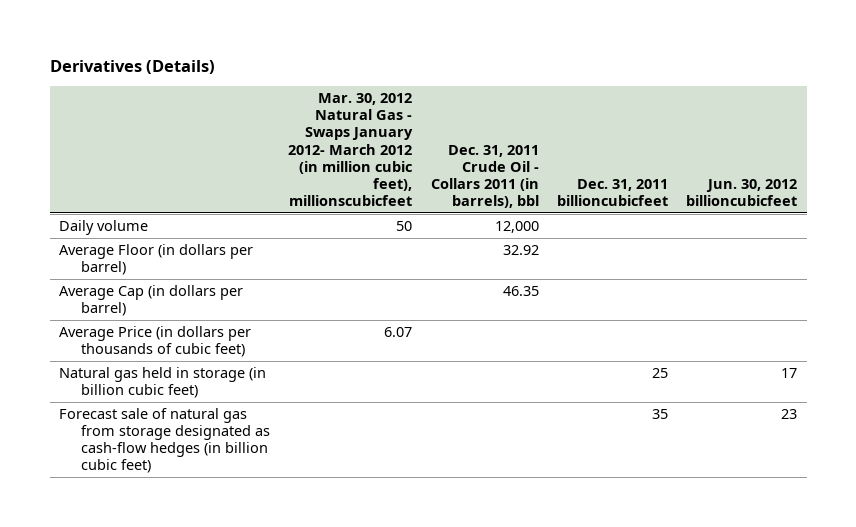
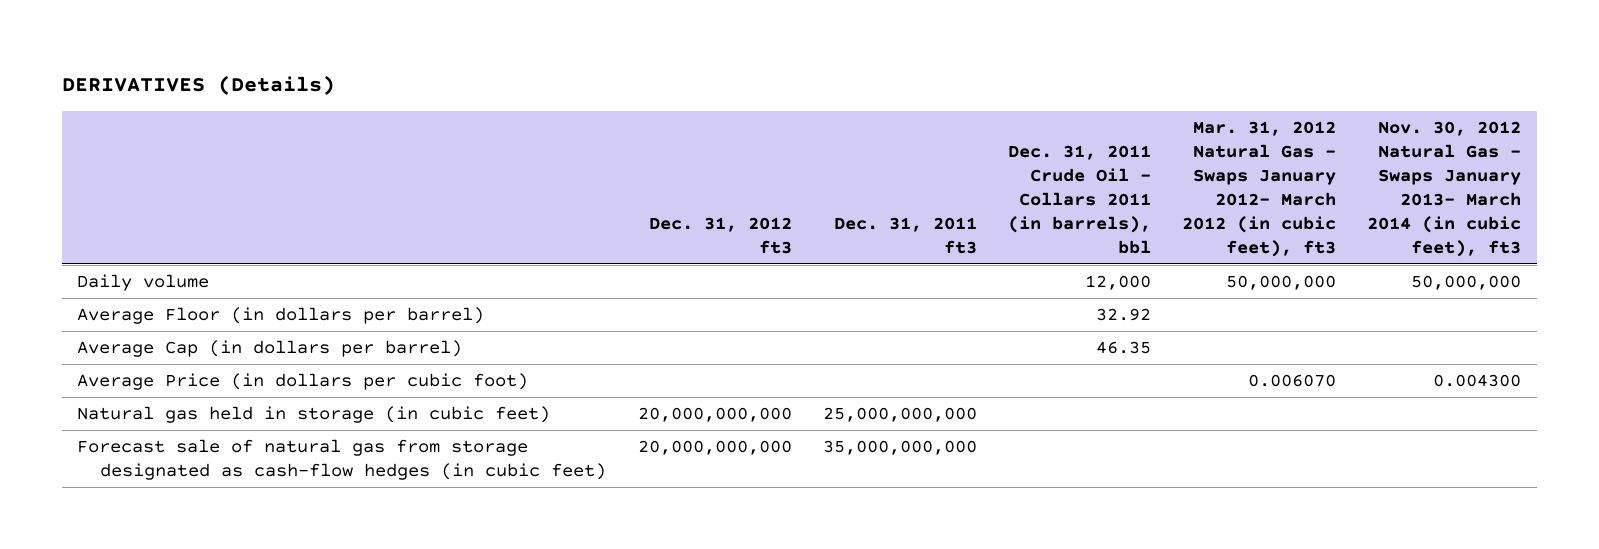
[49,59,215,74] Derivatives (Details) -> [61,75,335,96] DERIVATIVES (Details)
[288,93,414,207] Mar. 30, 2012 Natural Gas - Swaps January 2012- March 2012 (in million cubic feet), millionscubicfeet -> none
[556,178,668,207] Dec. 31, 2011 billioncubicfeet -> none
[686,178,798,207] Jun. 30, 2012 billioncubicfeet -> none
none -> [648,217,792,255] Dec. 31, 2012 ft3
none -> [833,217,977,255] Dec. 31, 2011 ft3
none -> [1182,120,1337,258] Mar. 31, 2012 Natural Gas - Swaps January 2012- March 2012 (in cubic feet), ft3
none -> [1367,120,1522,258] Nov. 30, 2012 Natural Gas - Swaps January 2013- March 2014 (in cubic feet), ft3
[58,325,251,358] Average Price (in dollars per thousands of cubic feet) -> [77,372,529,390] Average Price (in dollars per cubic foot)
[58,366,266,399] Natural gas held in storage (in billion cubic feet) -> [77,405,551,423] Natural gas held in storage (in cubic feet)
[58,407,270,474] Forecast sale of natural gas from storage designated as cash-flow hedges (in billion cubic feet) -> [77,438,607,481] Forecast sale of natural gas from storage designated as cash-flow hedges (in cubic feet)

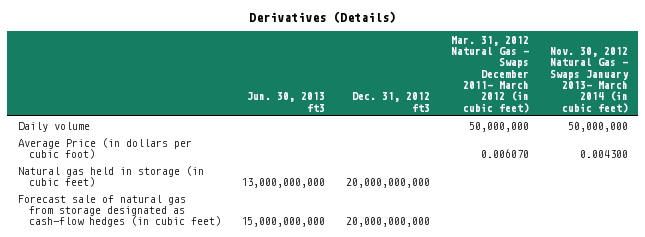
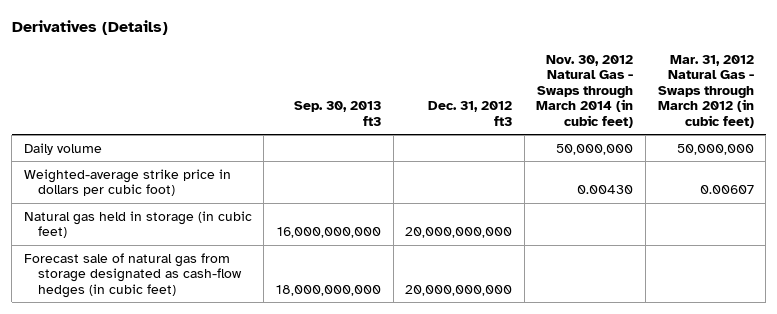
[247,92,326,112] Jun. 30, 2013 ft3 -> none
[450,35,529,113] Mar. 31, 2012 Natural Gas - Swaps December 2011- March 2012 (in cubic feet) -> none
[549,47,629,113] Nov. 30, 2012 Natural Gas - Swaps January 2013- March 2014 (in cubic feet) -> none
none -> [293,101,381,126] Sep. 30, 2013 ft3
none -> [536,54,634,128] Nov. 30, 2012 Natural Gas - Swaps through March 2014 (in cubic feet)
none -> [657,54,754,128] Mar. 31, 2012 Natural Gas - Swaps through March 2012 (in cubic feet)
[17,137,192,160] Average Price (in dollars per cubic foot) -> [23,168,231,197] Weighted-average strike price in dollars per cubic foot)

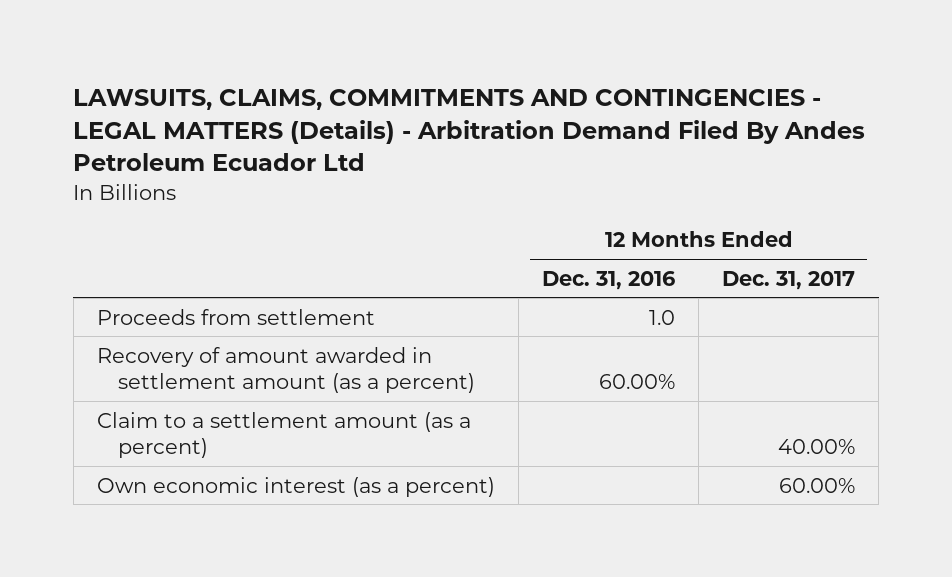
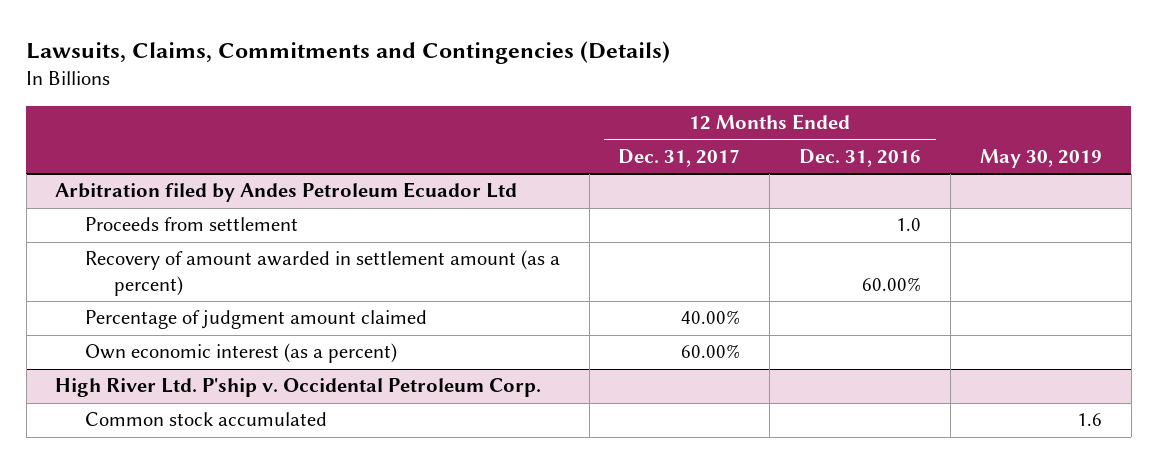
[73,88,866,172] LAWSUITS, CLAIMS, COMMITMENTS AND CONTINGENCIES - LEGAL MATTERS (Details) - Arbitration Demand Filed By Andes Petroleum Ecuador Ltd -> [26,40,671,64] Lawsuits, Claims, Commitments and Contingencies (Details)
none -> [979,149,1102,169] May 30, 2019
none -> [55,182,518,203] Arbitration filed by Andes Petroleum Ecuador Ltd
[96,411,471,459] Claim to a settlement amount (as a percent) -> [84,310,427,330] Percentage of judgment amount claimed
none -> [55,378,542,398] High River Ltd. P'ship v. Occidental Petroleum Corp.
none -> [84,412,327,427] Common stock accumulated

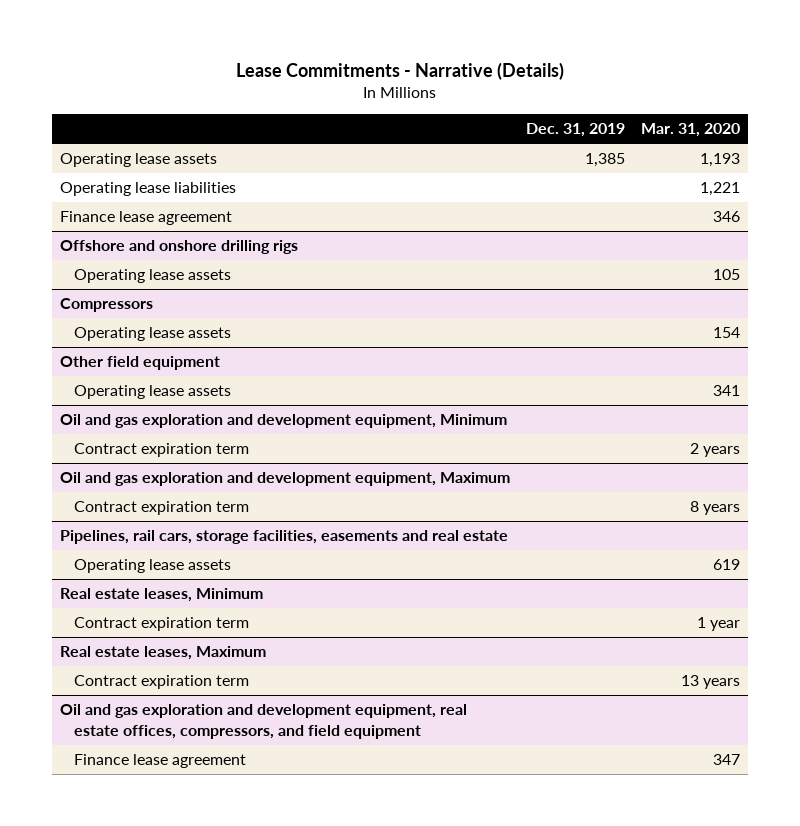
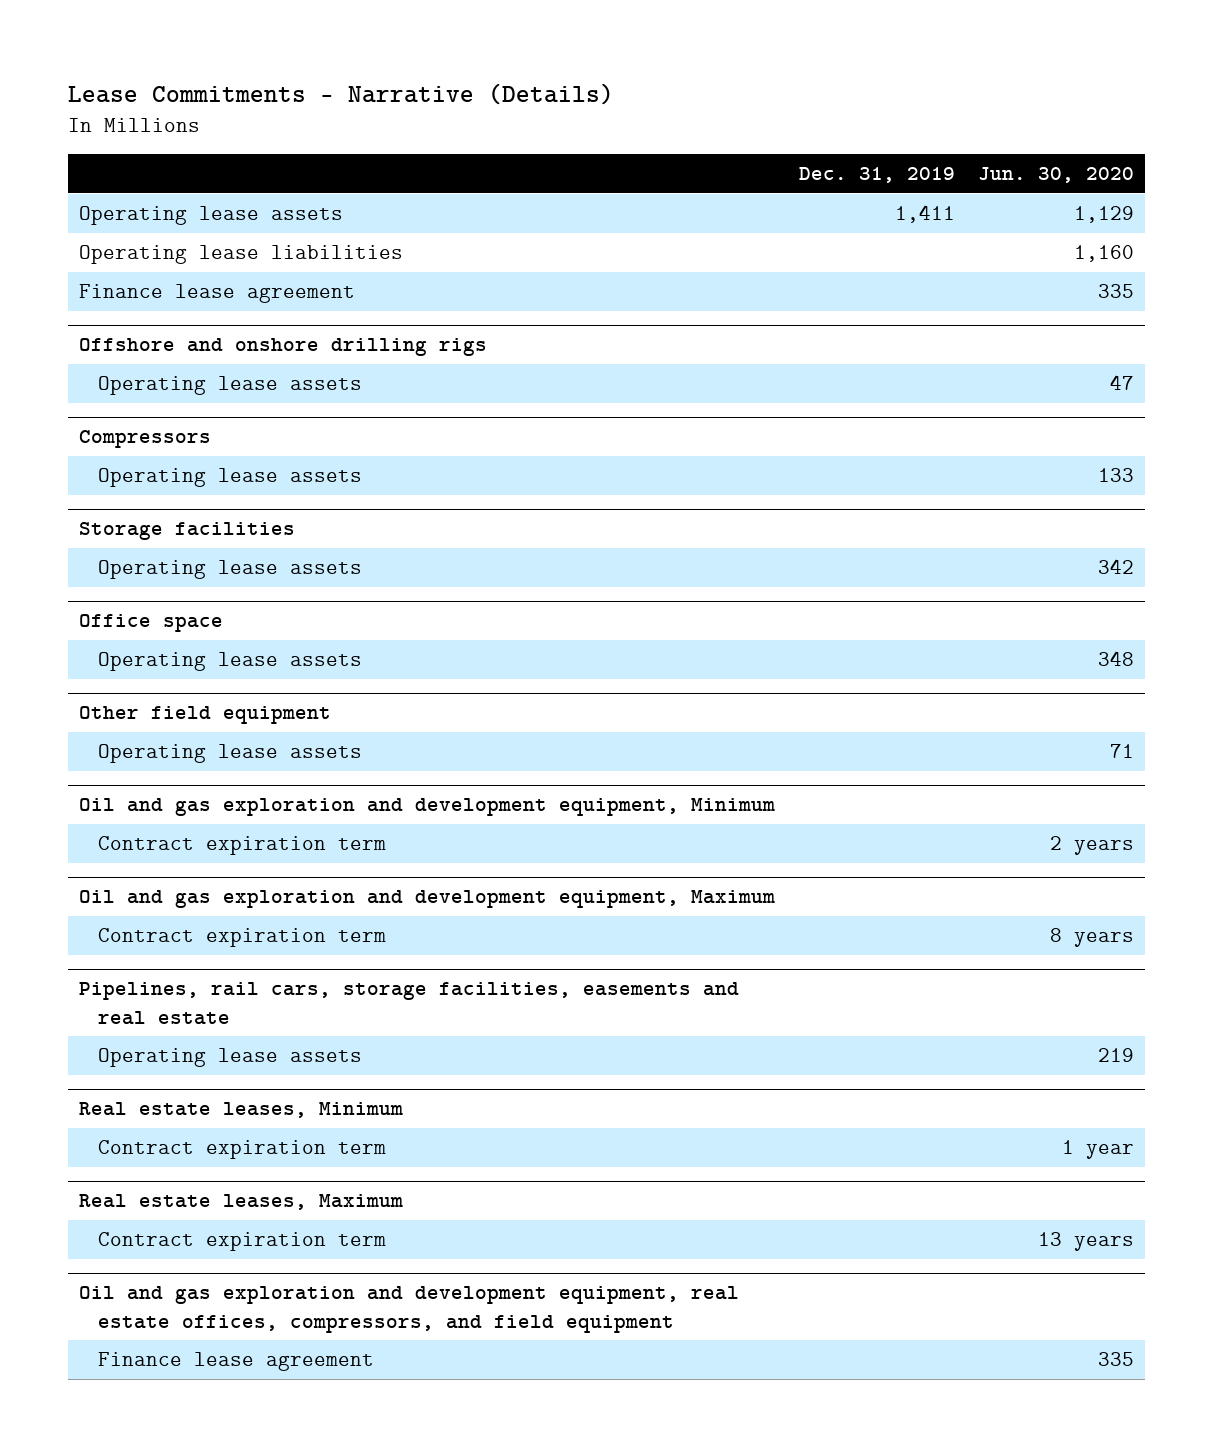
[640,123,740,138] Mar. 31, 2020 -> none
none -> [977,167,1134,184] Jun. 30, 2020
[584,153,625,168] 1,385 -> [894,205,955,224] 1,411
none -> [79,522,296,541] Storage facilities
none -> [98,560,363,580] Operating lease assets
none -> [79,614,224,633] Office space
none -> [98,652,363,672] Operating lease assets

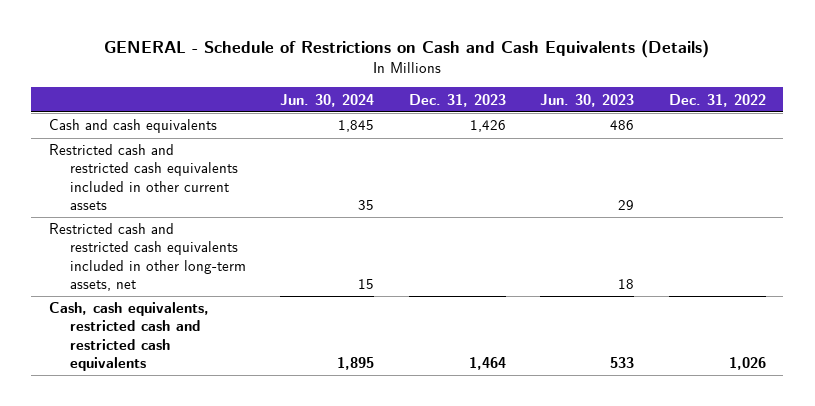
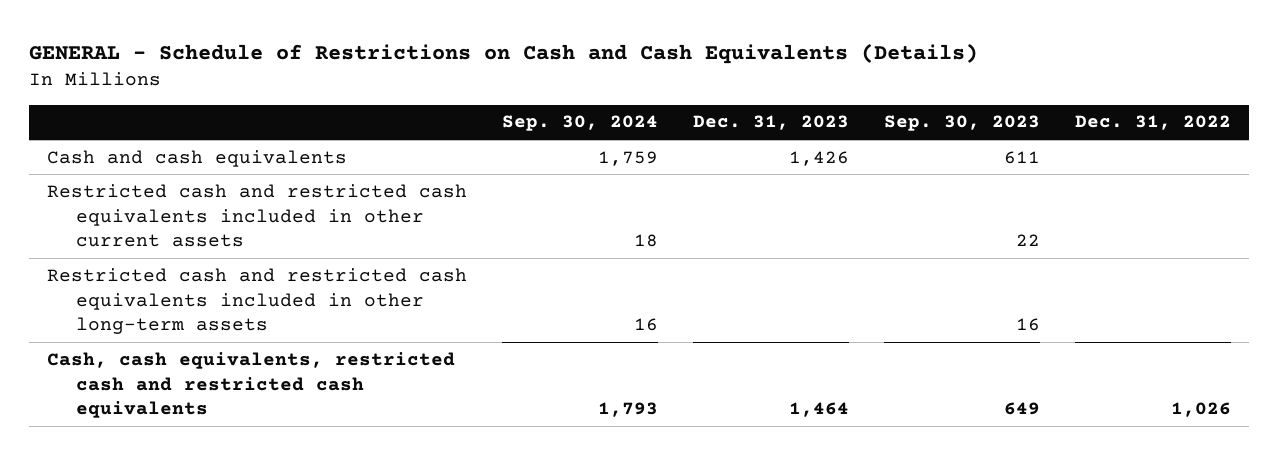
[280,93,375,107] Jun. 30, 2024 -> none
[540,93,635,107] Jun. 30, 2023 -> none
none -> [501,115,658,132] Sep. 30, 2024
none -> [883,115,1040,132] Sep. 30, 2023
[48,223,246,291] Restricted cash and restricted cash equivalents included in other long-term assets, net -> [46,267,467,335] Restricted cash and restricted cash equivalents included in other long-term assets

